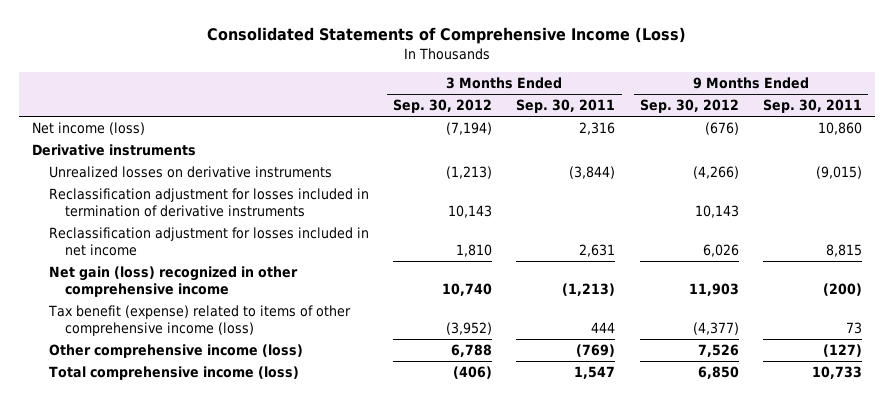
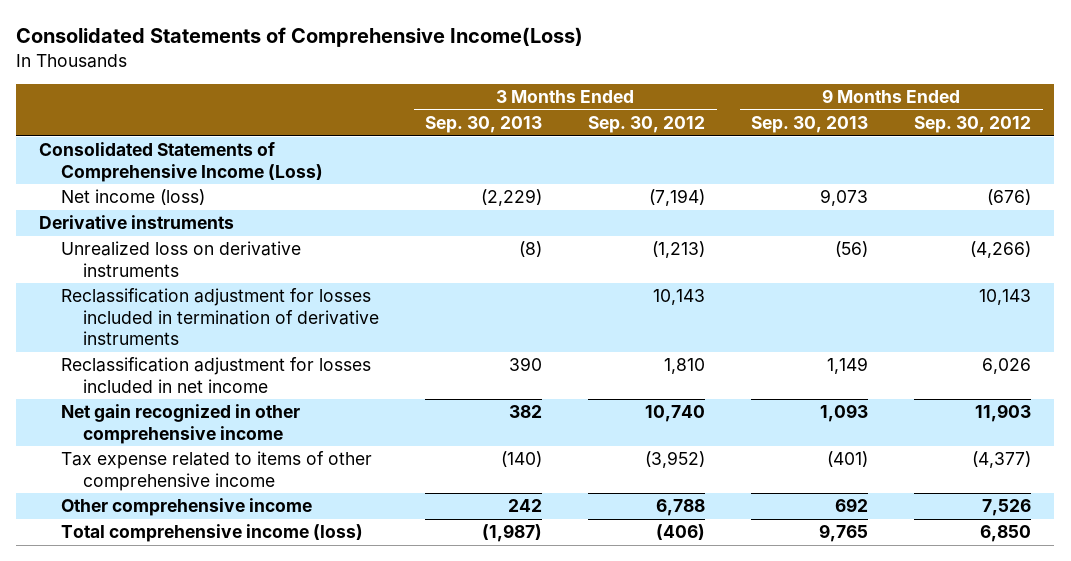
[206,27,686,45] Consolidated Statements of Comprehensive Income (Loss) -> [16,27,584,48] Consolidated Statements of Comprehensive Income(Loss)
[516,99,616,114] Sep. 30, 2011 -> none
[763,99,863,114] Sep. 30, 2011 -> none
none -> [425,115,543,133] Sep. 30, 2013
none -> [751,115,869,133] Sep. 30, 2013
none -> [39,142,324,182] Consolidated Statements of Comprehensive Income (Loss)
[48,165,332,178] Unrealized losses on derivative instruments -> [61,241,302,277] Unrealized loss on derivative instruments
[48,265,298,297] Net gain (loss) recognized in other comprehensive income -> [61,404,301,444] Net gain recognized in other comprehensive income
[47,304,351,336] Tax benefit (expense) related to items of other comprehensive income (loss) -> [61,451,373,491] Tax expense related to items of other comprehensive income
[48,343,303,358] Other comprehensive income (loss) -> [61,498,313,517] Other comprehensive income

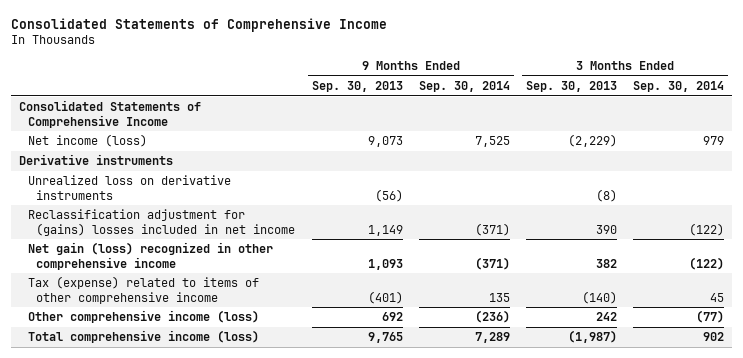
[16,27,584,48] Consolidated Statements of Comprehensive Income(Loss) -> [10,17,387,32] Consolidated Statements of Comprehensive Income
[588,115,706,133] Sep. 30, 2012 -> none
[914,115,1032,133] Sep. 30, 2012 -> none
none -> [418,81,510,93] Sep. 30, 2014
none -> [633,81,725,93] Sep. 30, 2014
[39,142,324,182] Consolidated Statements of Comprehensive Income (Loss) -> [19,100,202,128] Consolidated Statements of Comprehensive Income
[61,288,380,346] Reclassification adjustment for losses included in termination of derivative instruments -> none
[61,357,372,393] Reclassification adjustment for losses included in net income -> [27,209,296,236] Reclassification adjustment for (gains) losses included in net income
[61,404,301,444] Net gain recognized in other comprehensive income -> [27,242,273,270] Net gain (loss) recognized in other comprehensive income
[61,451,373,491] Tax expense related to items of other comprehensive income -> [27,276,259,304] Tax (expense) related to items of other comprehensive income
[61,498,313,517] Other comprehensive income -> [27,310,259,324] Other comprehensive income (loss)

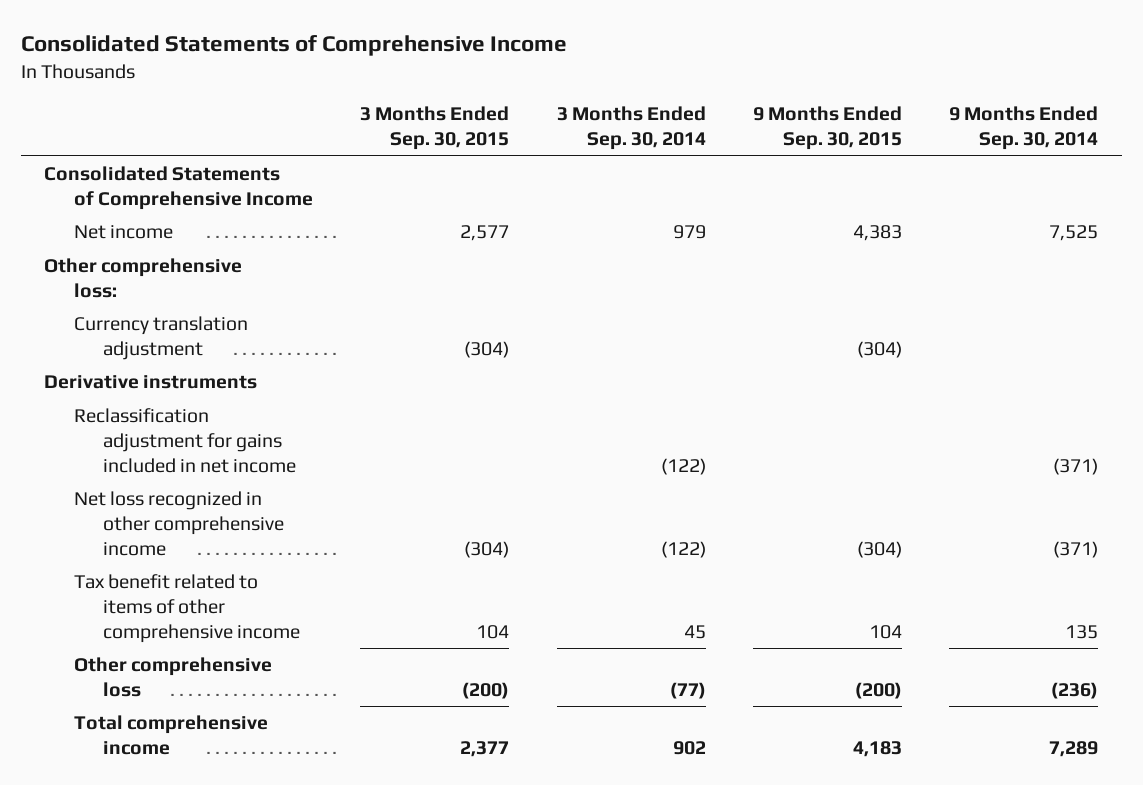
[311,81,403,93] Sep. 30, 2013 -> none
[526,81,618,93] Sep. 30, 2013 -> none
none -> [360,106,510,151] 3 Months Ended Sep. 30, 2015
none -> [752,106,902,151] 9 Months Ended Sep. 30, 2015
[27,134,147,148] Net income (loss) -> [73,225,173,240] Net income
none -> [44,258,243,298] Other comprehensive loss:
none -> [73,316,248,360] Currency translation adjustment
[27,175,231,200] Unrealized loss on derivative instruments -> none
[27,209,296,236] Reclassification adjustment for (gains) losses included in net income -> [73,408,297,473] Reclassification adjustment for gains included in net income
[27,242,273,270] Net gain (loss) recognized in other comprehensive income -> [73,491,285,556] Net loss recognized in other comprehensive income
[27,276,259,304] Tax (expense) related to items of other comprehensive income -> [73,574,301,643] Tax benefit related to items of other comprehensive income
[27,310,259,324] Other comprehensive income (loss) -> [73,657,272,697] Other comprehensive loss
[27,330,259,344] Total comprehensive income (loss) -> [73,715,268,755] Total comprehensive income

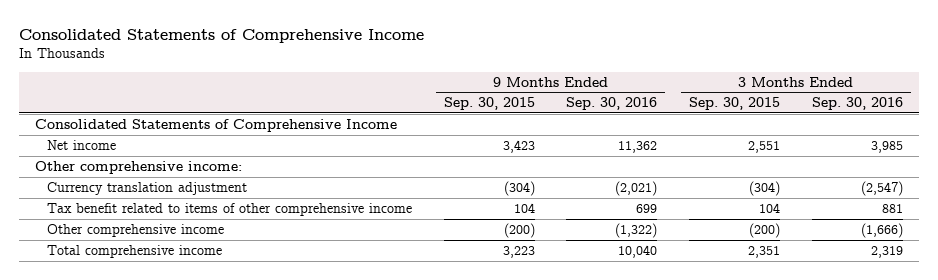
[556,106,706,151] 3 Months Ended Sep. 30, 2014 -> none
[949,106,1099,151] 9 Months Ended Sep. 30, 2014 -> none
none -> [566,97,658,111] Sep. 30, 2016
none -> [811,97,903,111] Sep. 30, 2016
[460,225,510,242] 2,577 -> [748,140,781,153] 2,551
[852,225,902,242] 4,383 -> [502,139,535,153] 3,423
[44,258,243,298] Other comprehensive loss: -> [35,160,243,174] Other comprehensive income:
[44,375,258,390] Derivative instruments -> none
[73,408,297,473] Reclassification adjustment for gains included in net income -> none
[73,491,285,556] Net loss recognized in other comprehensive income -> none
[73,657,272,697] Other comprehensive loss -> [46,223,224,237] Other comprehensive income
[460,740,510,757] 2,377 -> [748,245,781,258] 2,351
[852,740,902,757] 4,183 -> [502,245,535,258] 3,223

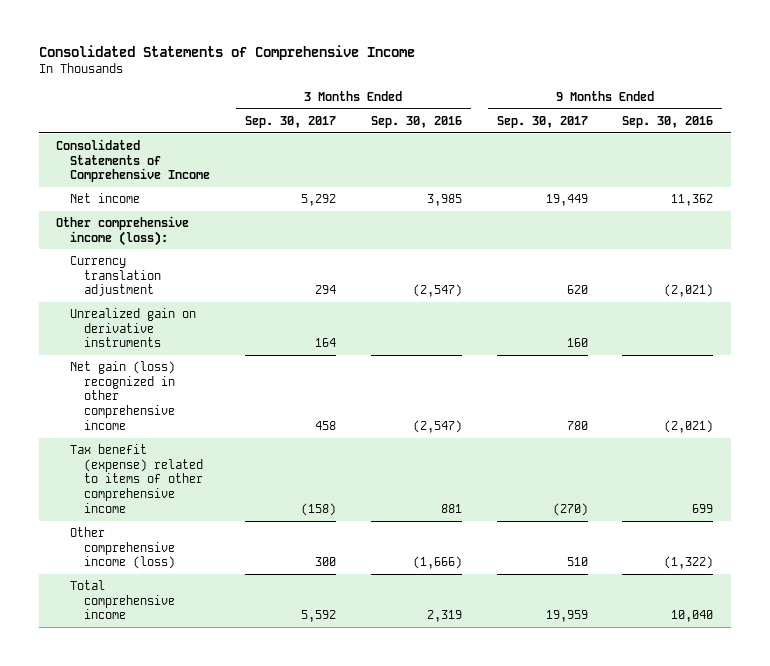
[443,97,535,111] Sep. 30, 2015 -> none
[689,97,781,111] Sep. 30, 2015 -> none
none -> [245,115,337,128] Sep. 30, 2017
none -> [496,115,588,128] Sep. 30, 2017
[35,160,243,174] Other comprehensive income: -> [56,216,190,246] Other comprehensive income (loss):
none -> [70,308,197,348] Unrealized gain on derivative instruments
none -> [70,361,176,430] Net gain (loss) recognized in other comprehensive income
[46,202,412,216] Tax benefit related to items of other comprehensive income -> [70,444,204,513] Tax benefit (expense) related to items of other comprehensive income
[46,223,224,237] Other comprehensive income -> [70,527,176,570] Other comprehensive income (loss)

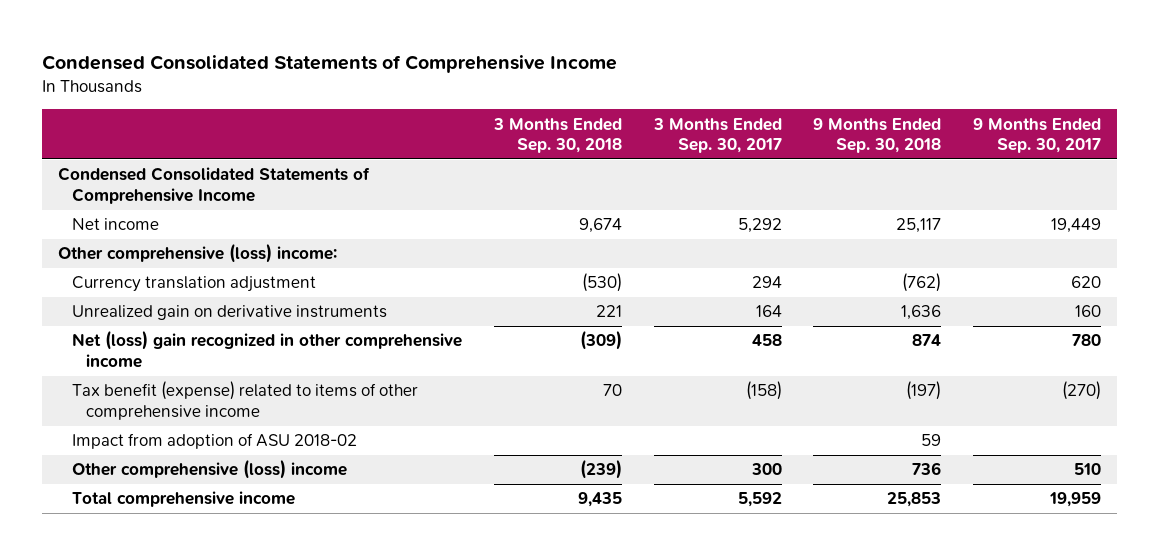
[39,45,416,61] Consolidated Statements of Comprehensive Income -> [42,54,618,73] Condensed Consolidated Statements of Comprehensive Income
[370,115,462,128] Sep. 30, 2016 -> none
[622,115,714,128] Sep. 30, 2016 -> none
none -> [492,117,622,154] 3 Months Ended Sep. 30, 2018
none -> [813,117,942,154] 9 Months Ended Sep. 30, 2018
[56,139,211,183] Consolidated Statements of Comprehensive Income -> [58,167,371,205] Condensed Consolidated Statements of Comprehensive Income
[56,216,190,246] Other comprehensive income (loss): -> [58,243,338,264] Other comprehensive (loss) income:
[70,361,176,430] Net gain (loss) recognized in other comprehensive income -> [72,330,463,369] Net (loss) gain recognized in other comprehensive income
none -> [72,433,358,450] Impact from adoption of ASU 2018-02
[70,527,176,570] Other comprehensive income (loss) -> [72,459,348,480] Other comprehensive (loss) income

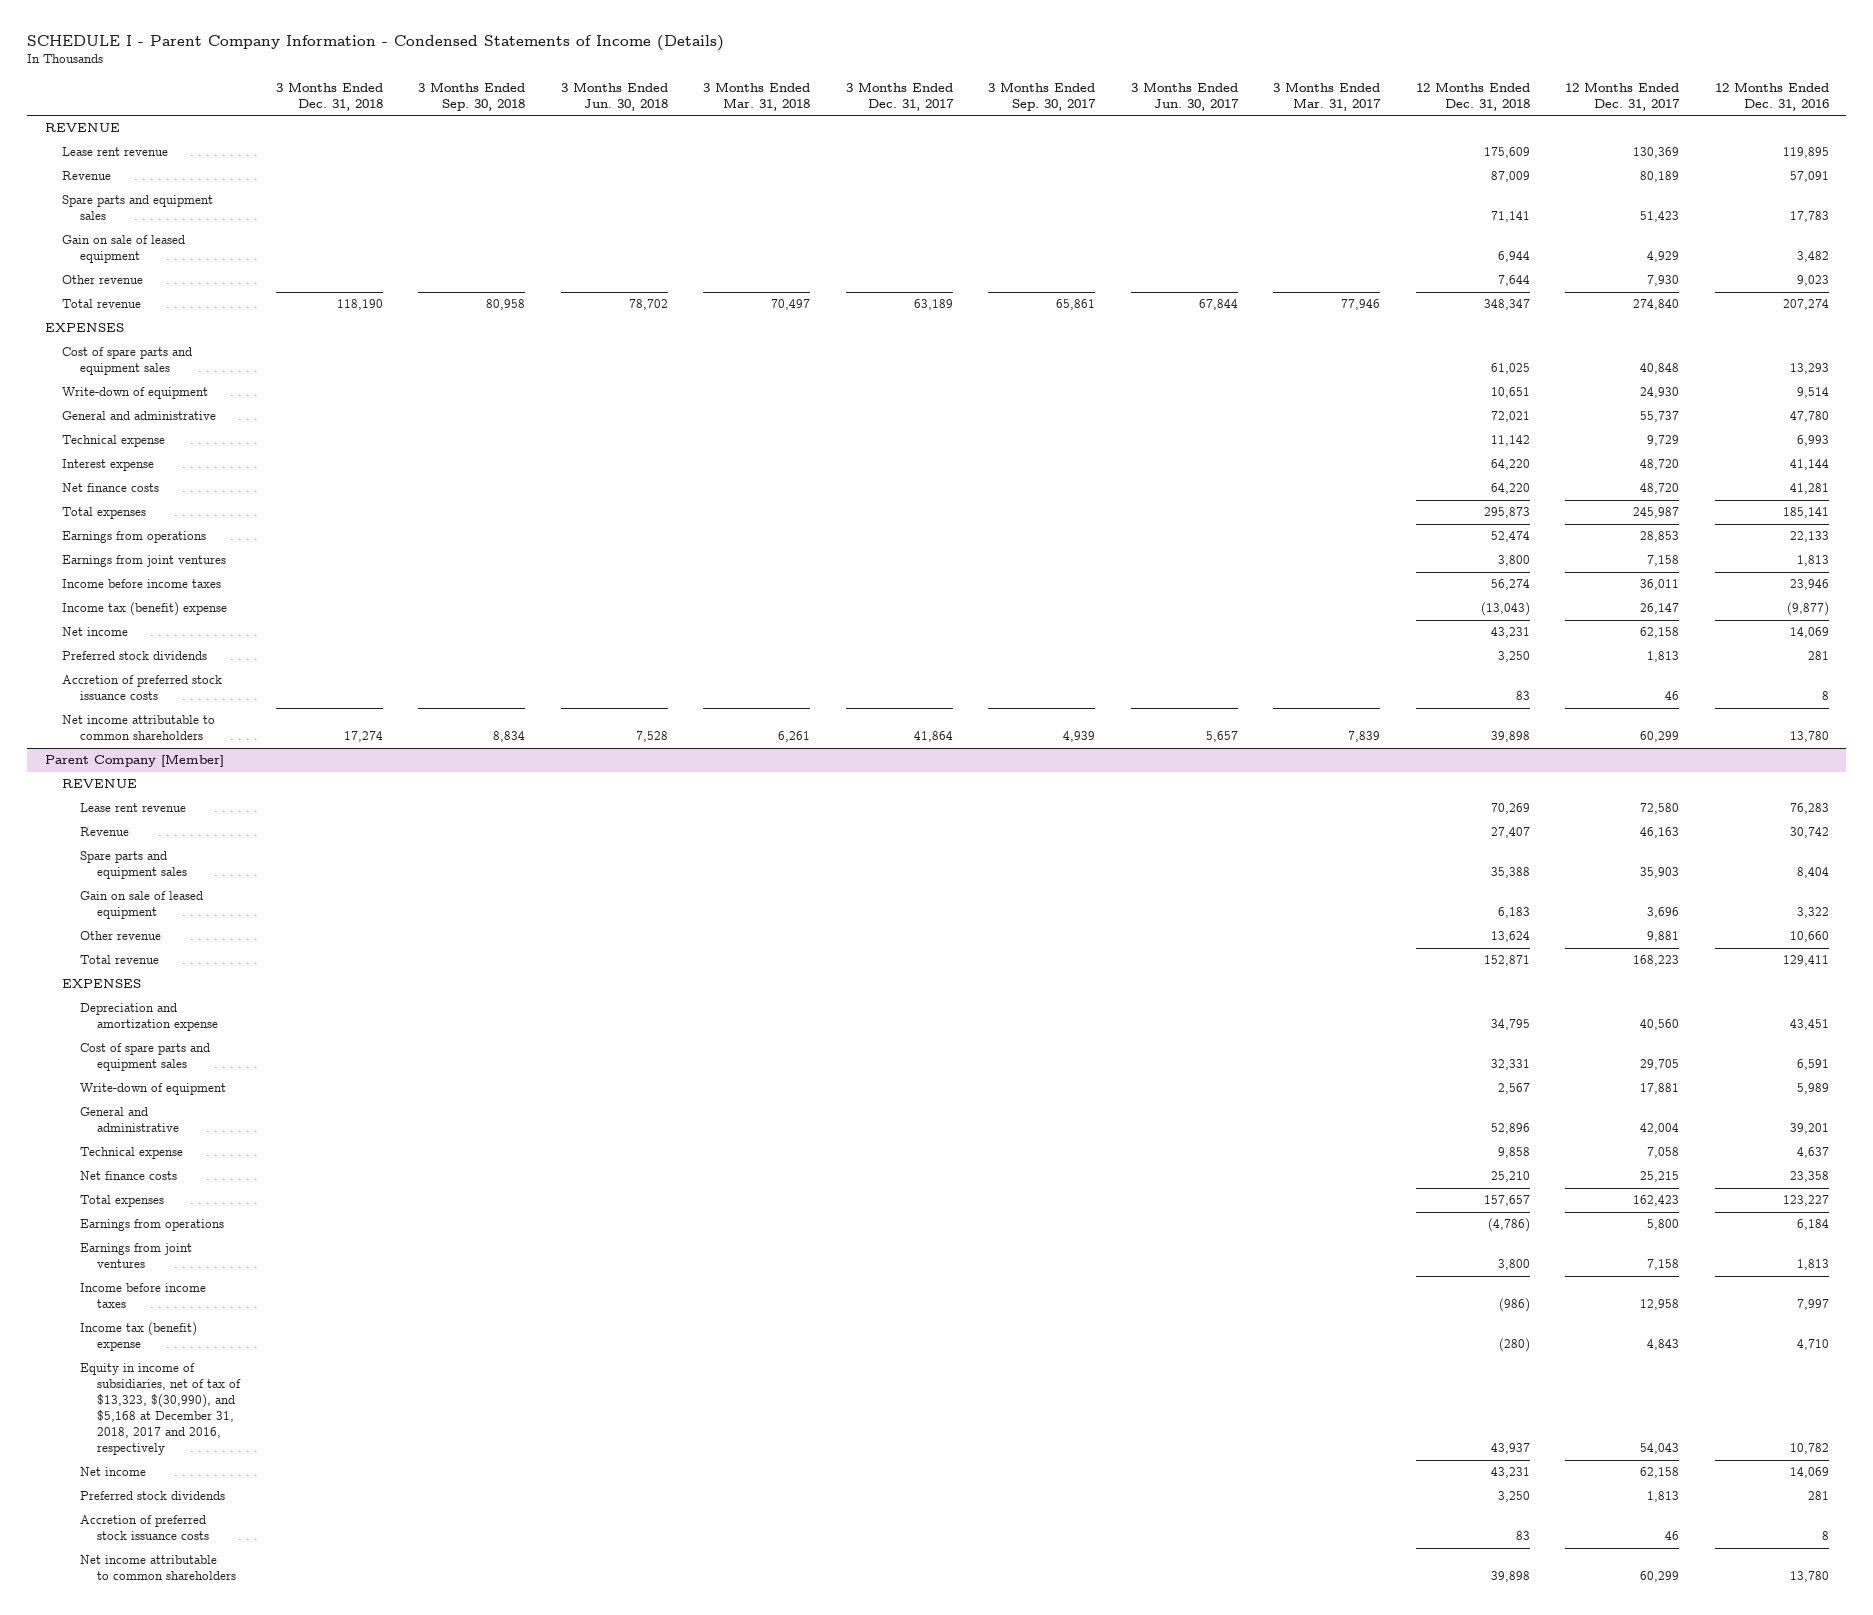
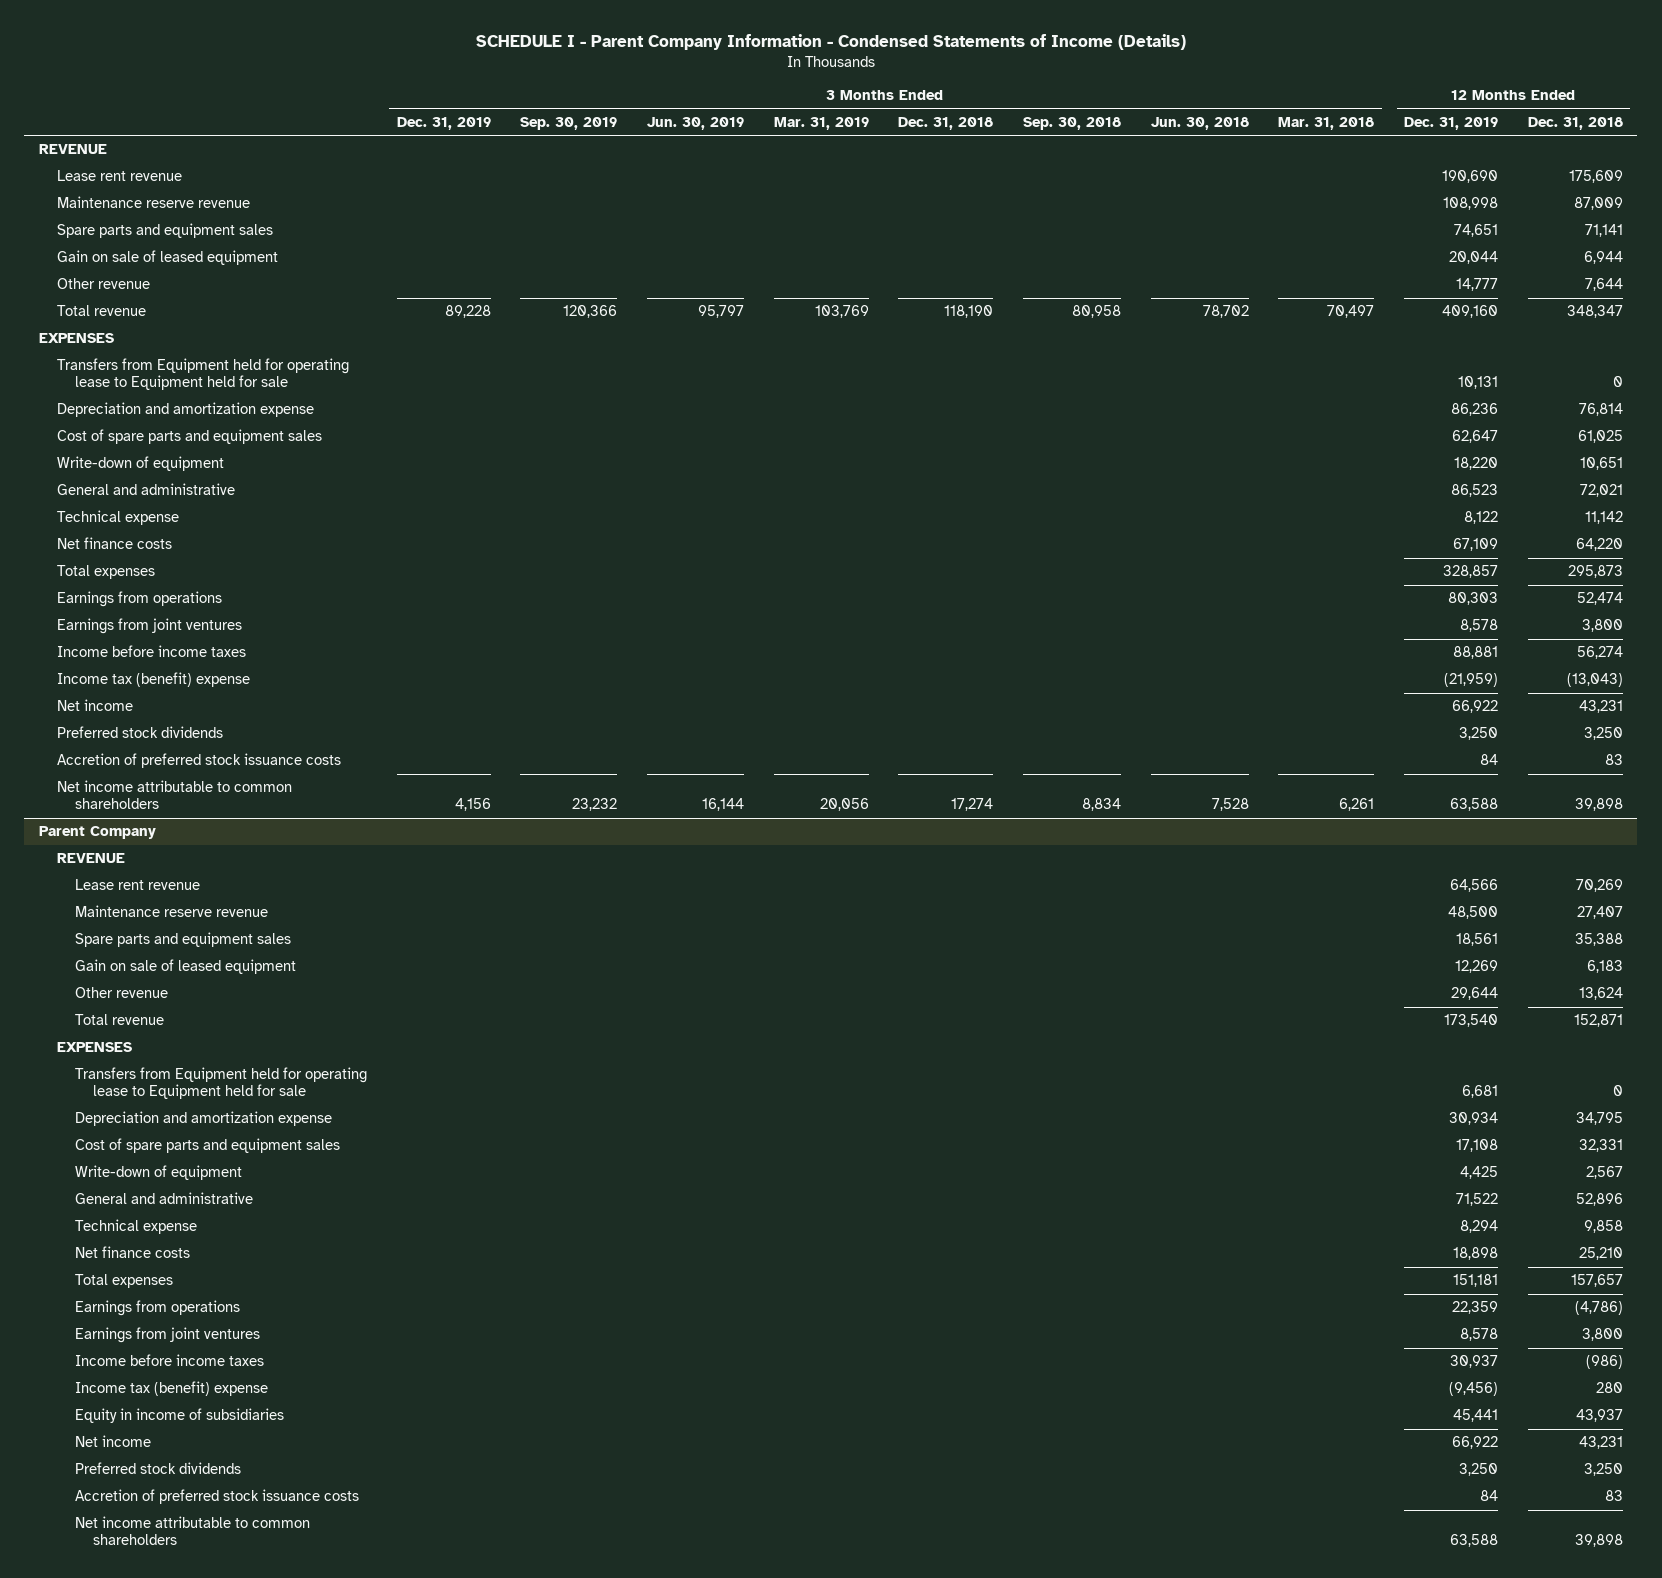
[845,81,954,111] 3 Months Ended Dec. 31, 2017 -> none
[988,81,1097,111] 3 Months Ended Sep. 30, 2017 -> none
[1130,81,1239,111] 3 Months Ended Jun. 30, 2017 -> none
[1273,81,1382,111] 3 Months Ended Mar. 31, 2017 -> none
[1565,81,1681,111] 12 Months Ended Dec. 31, 2017 -> none
[1714,81,1829,111] 12 Months Ended Dec. 31, 2016 -> none
none -> [396,116,491,130] Dec. 31, 2019
none -> [520,116,618,130] Sep. 30, 2019
none -> [646,116,744,130] Jun. 30, 2019
none -> [773,116,869,130] Mar. 31, 2019
none -> [1403,116,1498,130] Dec. 31, 2019
[62,171,112,181] Revenue -> [57,196,251,209] Maintenance reserve revenue
none -> [57,358,350,391] Transfers from Equipment held for operating lease to Equipment held for sale
none -> [57,402,315,418] Depreciation and amortization expense
[62,459,155,472] Interest expense -> none
[44,754,224,768] Parent Company [Member] -> [39,826,157,840] Parent Company
[79,827,129,837] Revenue -> [74,905,268,918] Maintenance reserve revenue
none -> [74,1067,367,1100] Transfers from Equipment held for operating lease to Equipment held for sale
[1498,1338,1530,1353] (280) -> [1595,1382,1623,1394] 280
[79,1363,242,1455] Equity in income of subsidiaries, net of tax of $13,323, $(30,990), and $5,168 at December 31, 2018, 2017 and 2016, respectively -> [74,1408,284,1424] Equity in income of subsidiaries

